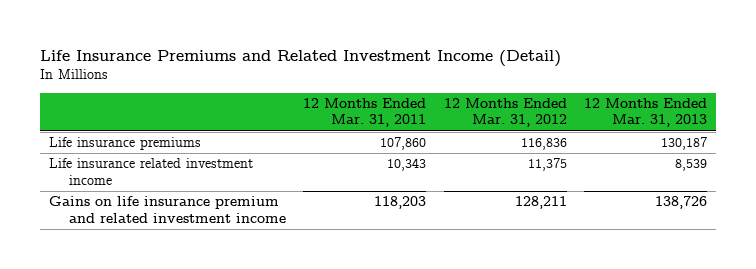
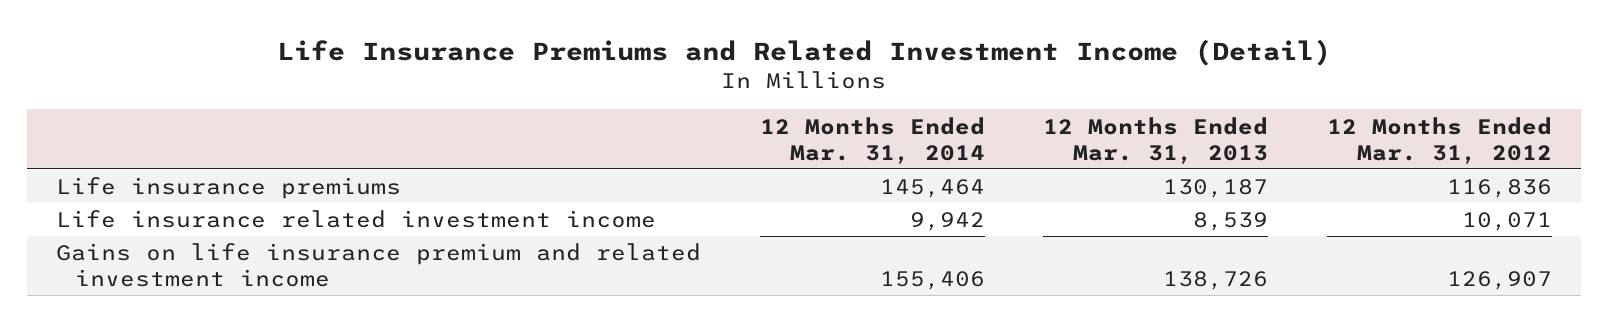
[303,97,427,128] 12 Months Ended Mar. 31, 2011 -> none
none -> [759,116,985,164] 12 Months Ended Mar. 31, 2014
[527,158,567,172] 11,375 -> [1462,212,1553,232] 10,071
[514,196,567,210] 128,211 -> [1447,271,1553,291] 126,907

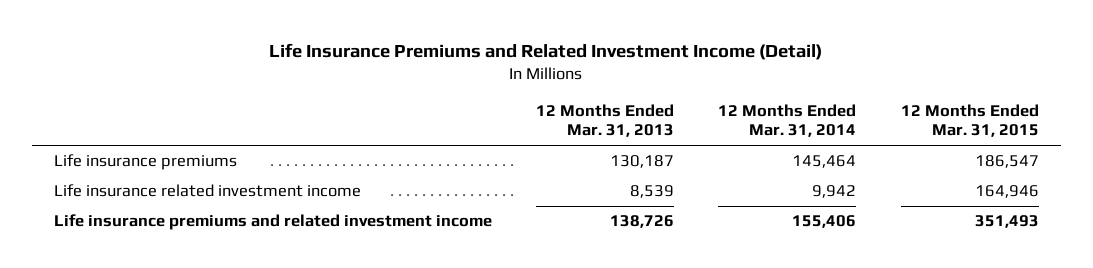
[1327,116,1553,164] 12 Months Ended Mar. 31, 2012 -> none
none -> [900,104,1039,138] 12 Months Ended Mar. 31, 2015
[56,243,702,288] Gains on life insurance premium and related investment income -> [54,214,493,231] Life insurance premiums and related investment income

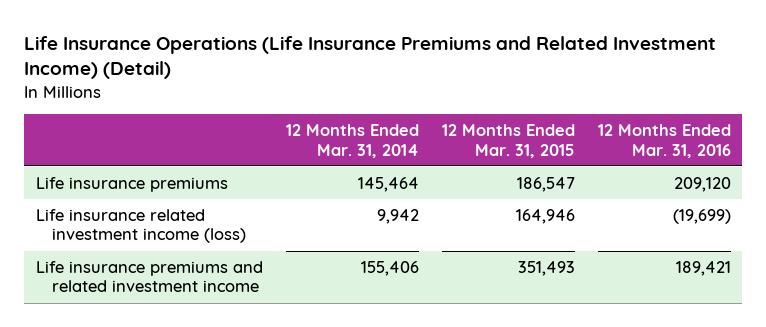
[269,43,823,61] Life Insurance Premiums and Related Investment Income (Detail) -> [24,35,717,80] Life Insurance Operations (Life Insurance Premiums and Related Investment Income) (Detail)
[536,104,675,138] 12 Months Ended Mar. 31, 2013 -> none
none -> [597,124,731,158] 12 Months Ended Mar. 31, 2016
[54,184,362,198] Life insurance related investment income -> [35,209,247,244] Life insurance related investment income (loss)

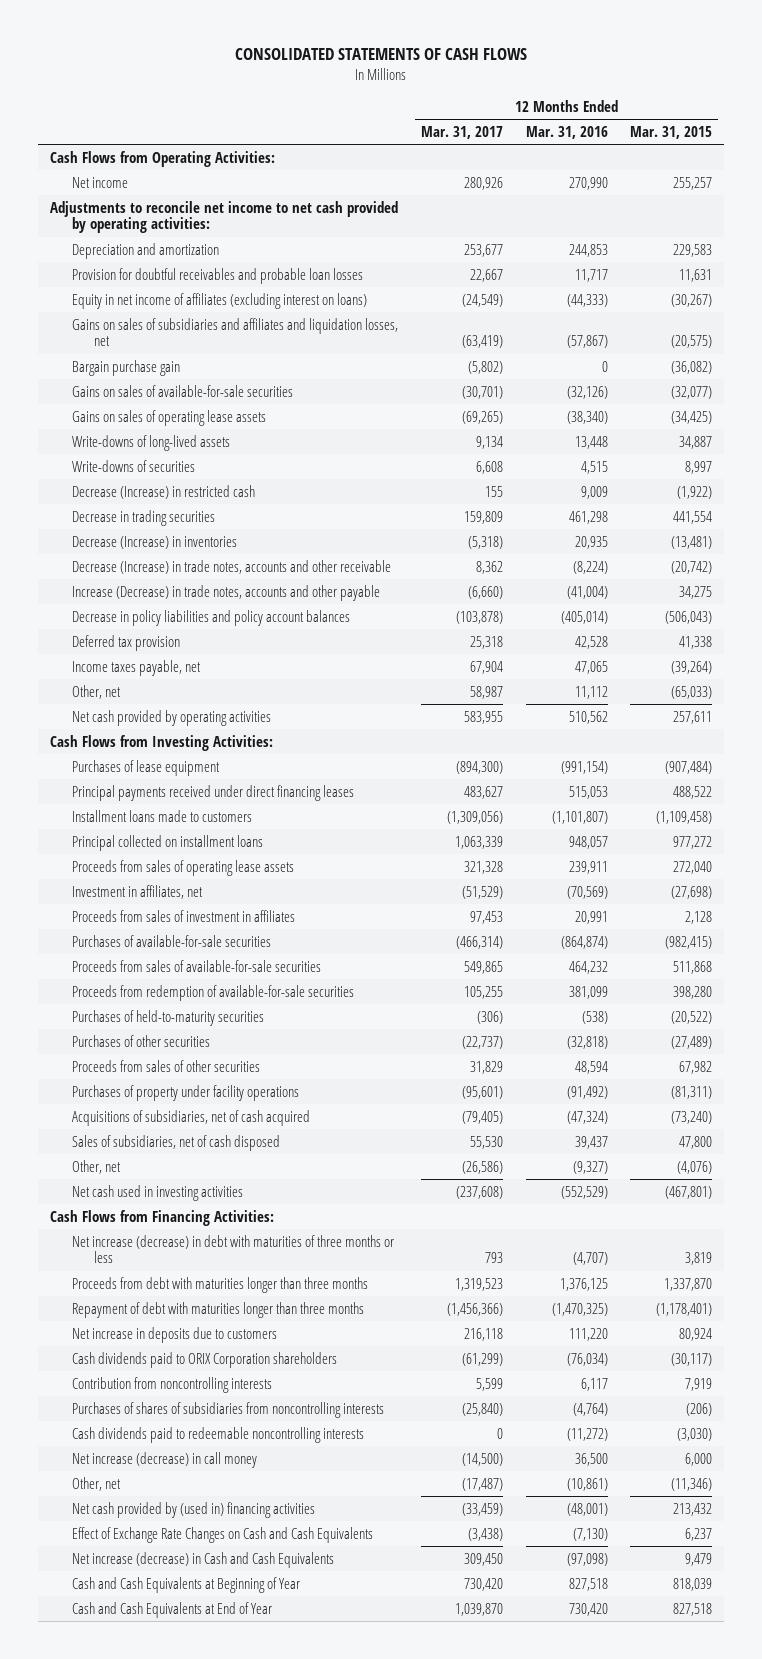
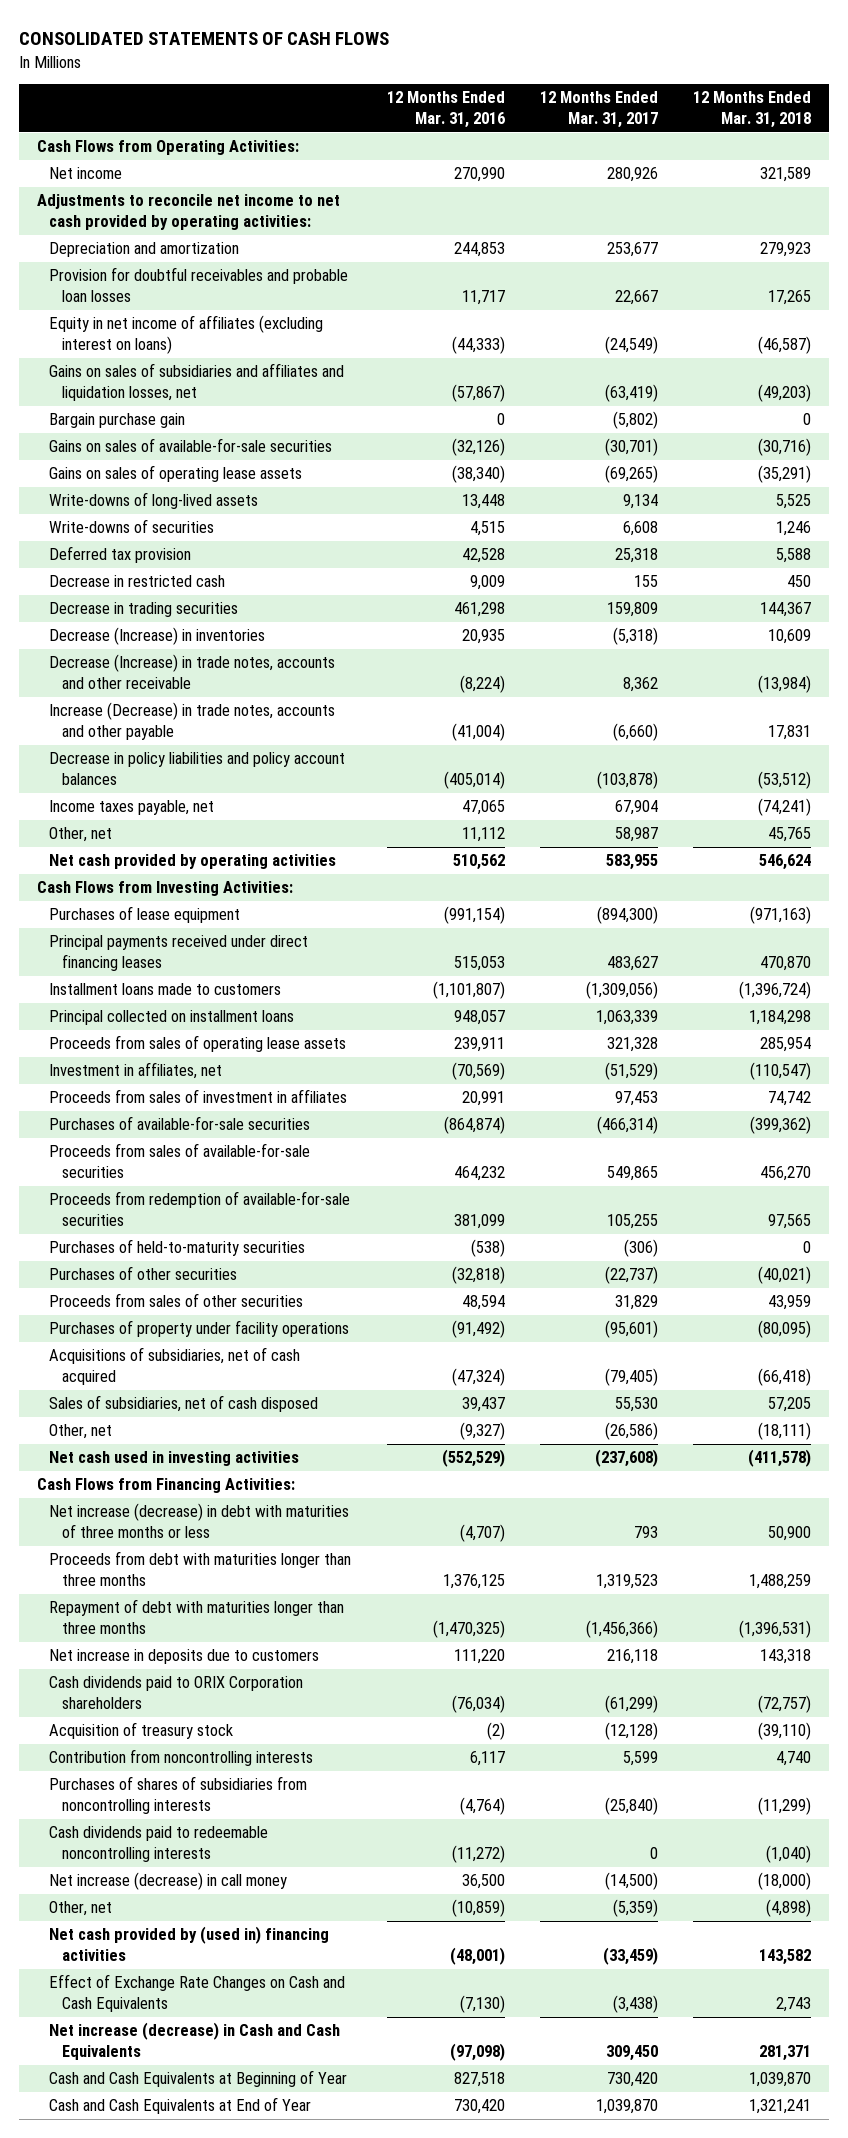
[630,125,713,139] Mar. 31, 2015 -> none
none -> [693,91,812,129] 12 Months Ended Mar. 31, 2018
[71,634,180,651] Deferred tax provision -> [49,546,192,564] Deferred tax provision
[71,484,255,499] Decrease (Increase) in restricted cash -> [49,575,226,588] Decrease in restricted cash
none -> [49,1722,234,1740] Acquisition of treasury stock
[461,1477,503,1491] (17,487) -> [612,1899,658,1918] (5,359)
[566,1477,608,1491] (10,861) -> [451,1899,505,1918] (10,859)

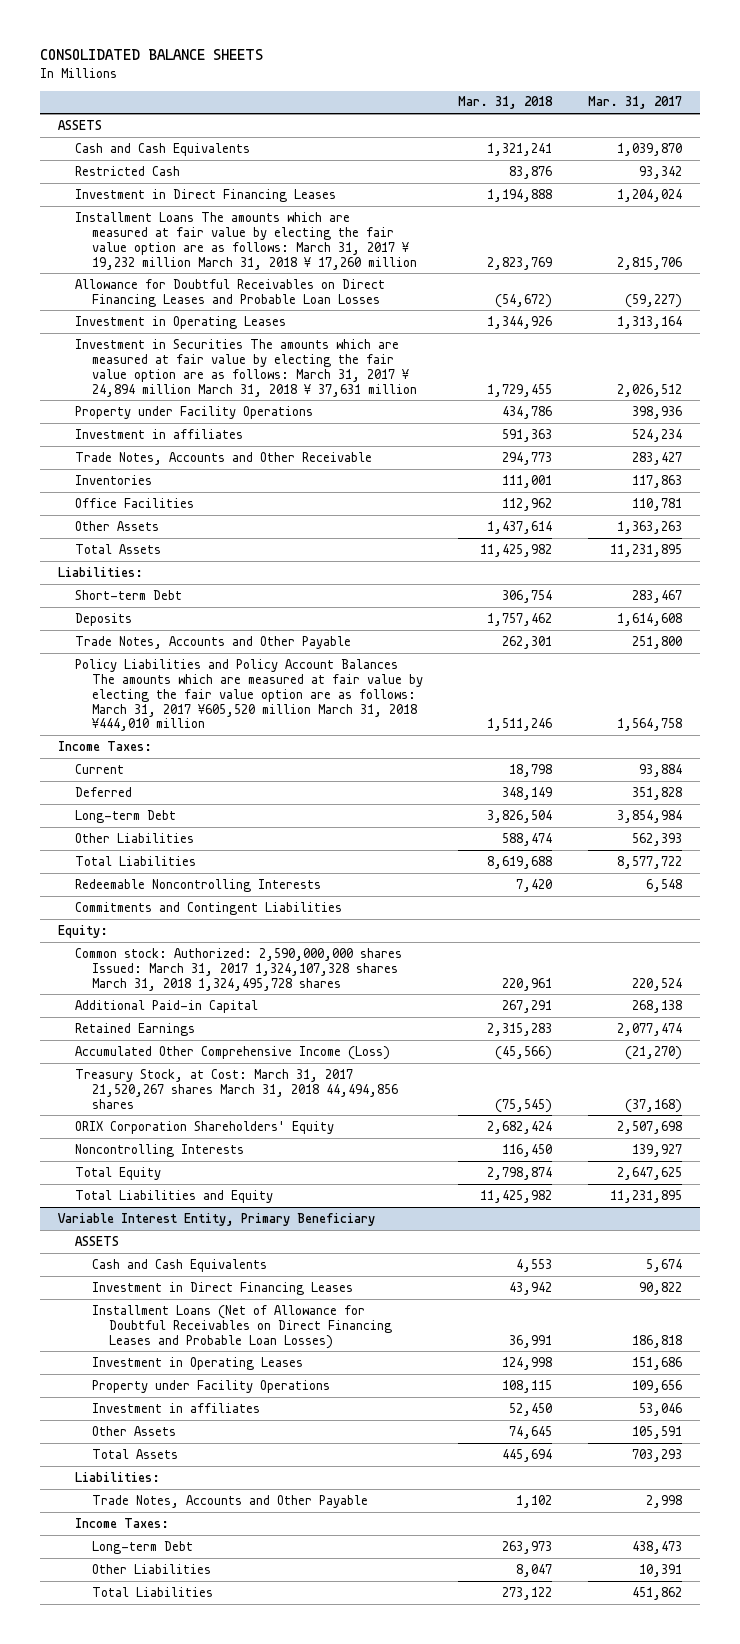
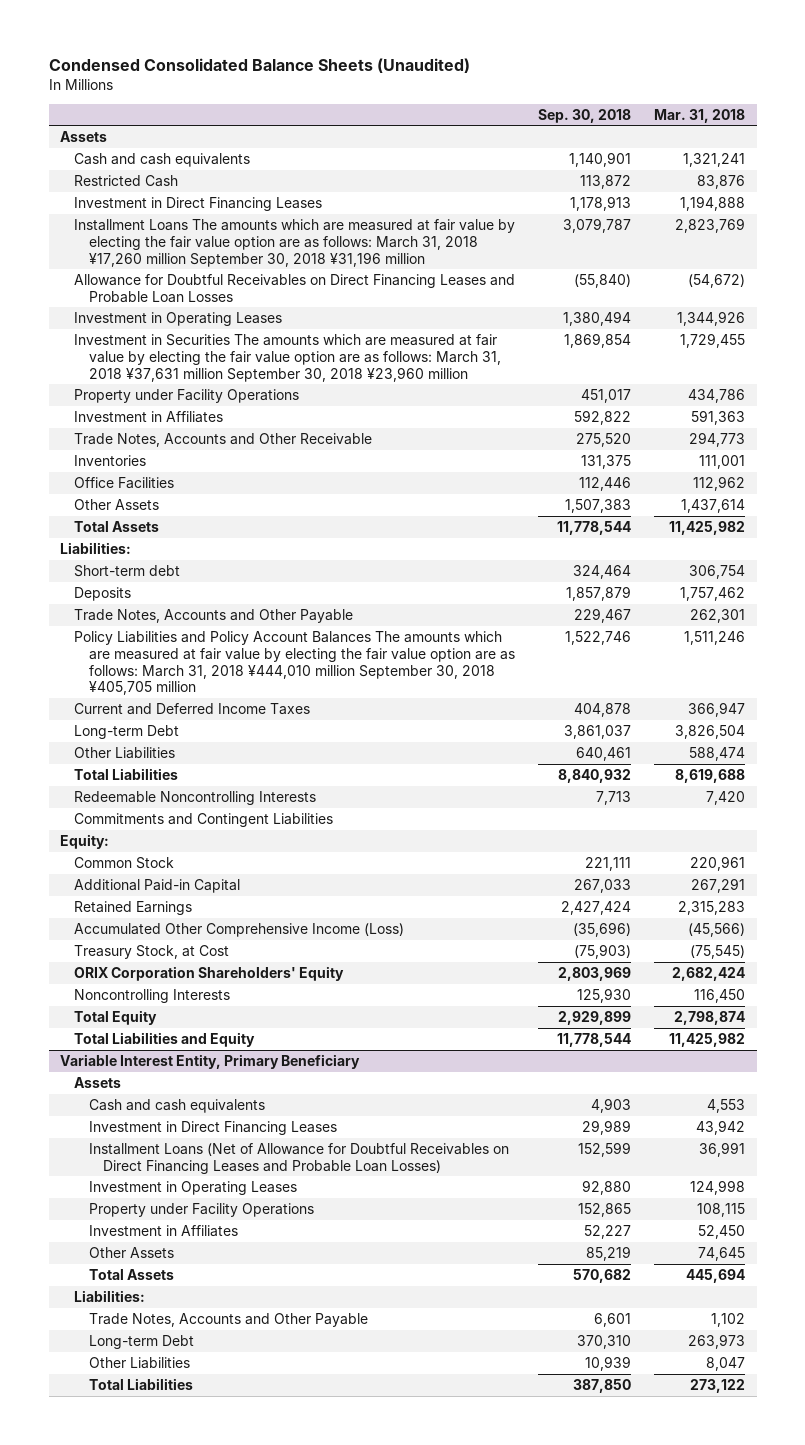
[40,49,264,61] CONSOLIDATED BALANCE SHEETS -> [48,57,470,73] Condensed Consolidated Balance Sheets (Unaudited)
[587,96,682,110] Mar. 31, 2017 -> none
none -> [538,108,632,123] Sep. 30, 2018
[57,119,102,130] ASSETS -> [60,130,108,142] Assets
[74,142,250,156] Cash and Cash Equivalents -> [74,152,251,167] Cash and cash equivalents
[74,211,417,270] Installment Loans The amounts which are measured at fair value by electing the fair value option are as follows: March 31, 2017 ¥ 19,232 million March 31, 2018 ¥ 17,260 million -> [74,218,516,267] Installment Loans The amounts which are measured at fair value by electing the fair value option are as follows: March 31, 2018 ¥17,260 million September 30, 2018 ¥31,196 million
[74,338,417,397] Investment in Securities The amounts which are measured at fair value by electing the fair value option are as follows: March 31, 2017 ¥ 24,894 million March 31, 2018 ¥ 37,631 million -> [74,333,501,382] Investment in Securities The amounts which are measured at fair value by electing the fair value option are as follows: March 31, 2018 ¥37,631 million September 30, 2018 ¥23,960 million
[74,428,243,439] Investment in affiliates -> [74,410,224,423] Investment in Affiliates
[74,589,182,600] Short-term Debt -> [74,564,181,577] Short-term debt
[57,740,152,751] Income Taxes: -> none
[74,763,124,774] Current -> none
[74,658,423,732] Policy Liabilities and Policy Account Balances The amounts which are measured at fair value by electing the fair value option are as follows: March 31, 2017 ¥605,520 million March 31, 2018 ¥444,010 million -> [74,630,515,696] Policy Liabilities and Policy Account Balances The amounts which are measured at fair value by electing the fair value option are as follows: March 31, 2018 ¥444,010 million September 30, 2018 ¥405,705 million
[74,786,132,797] Deferred -> [74,702,311,715] Current and Deferred Income Taxes
[502,786,553,800] 348,149 -> [688,701,746,717] 366,947
[74,947,402,991] Common stock: Authorized: 2,590,000,000 shares Issued: March 31, 2017 1,324,107,328 shares March 31, 2018 1,324,495,728 shares -> [74,856,175,869] Common Stock
[74,1068,398,1109] Treasury Stock, at Cost: March 31, 2017 21,520,267 shares March 31, 2018 44,494,856 shares -> [74,944,230,959] Treasury Stock, at Cost
[74,1235,119,1246] ASSETS -> [74,1076,122,1088] Assets
[91,1258,267,1272] Cash and Cash Equivalents -> [88,1098,265,1113] Cash and cash equivalents
[91,1402,260,1413] Investment in affiliates -> [88,1224,238,1237] Investment in Affiliates
[74,1517,169,1528] Income Taxes: -> none

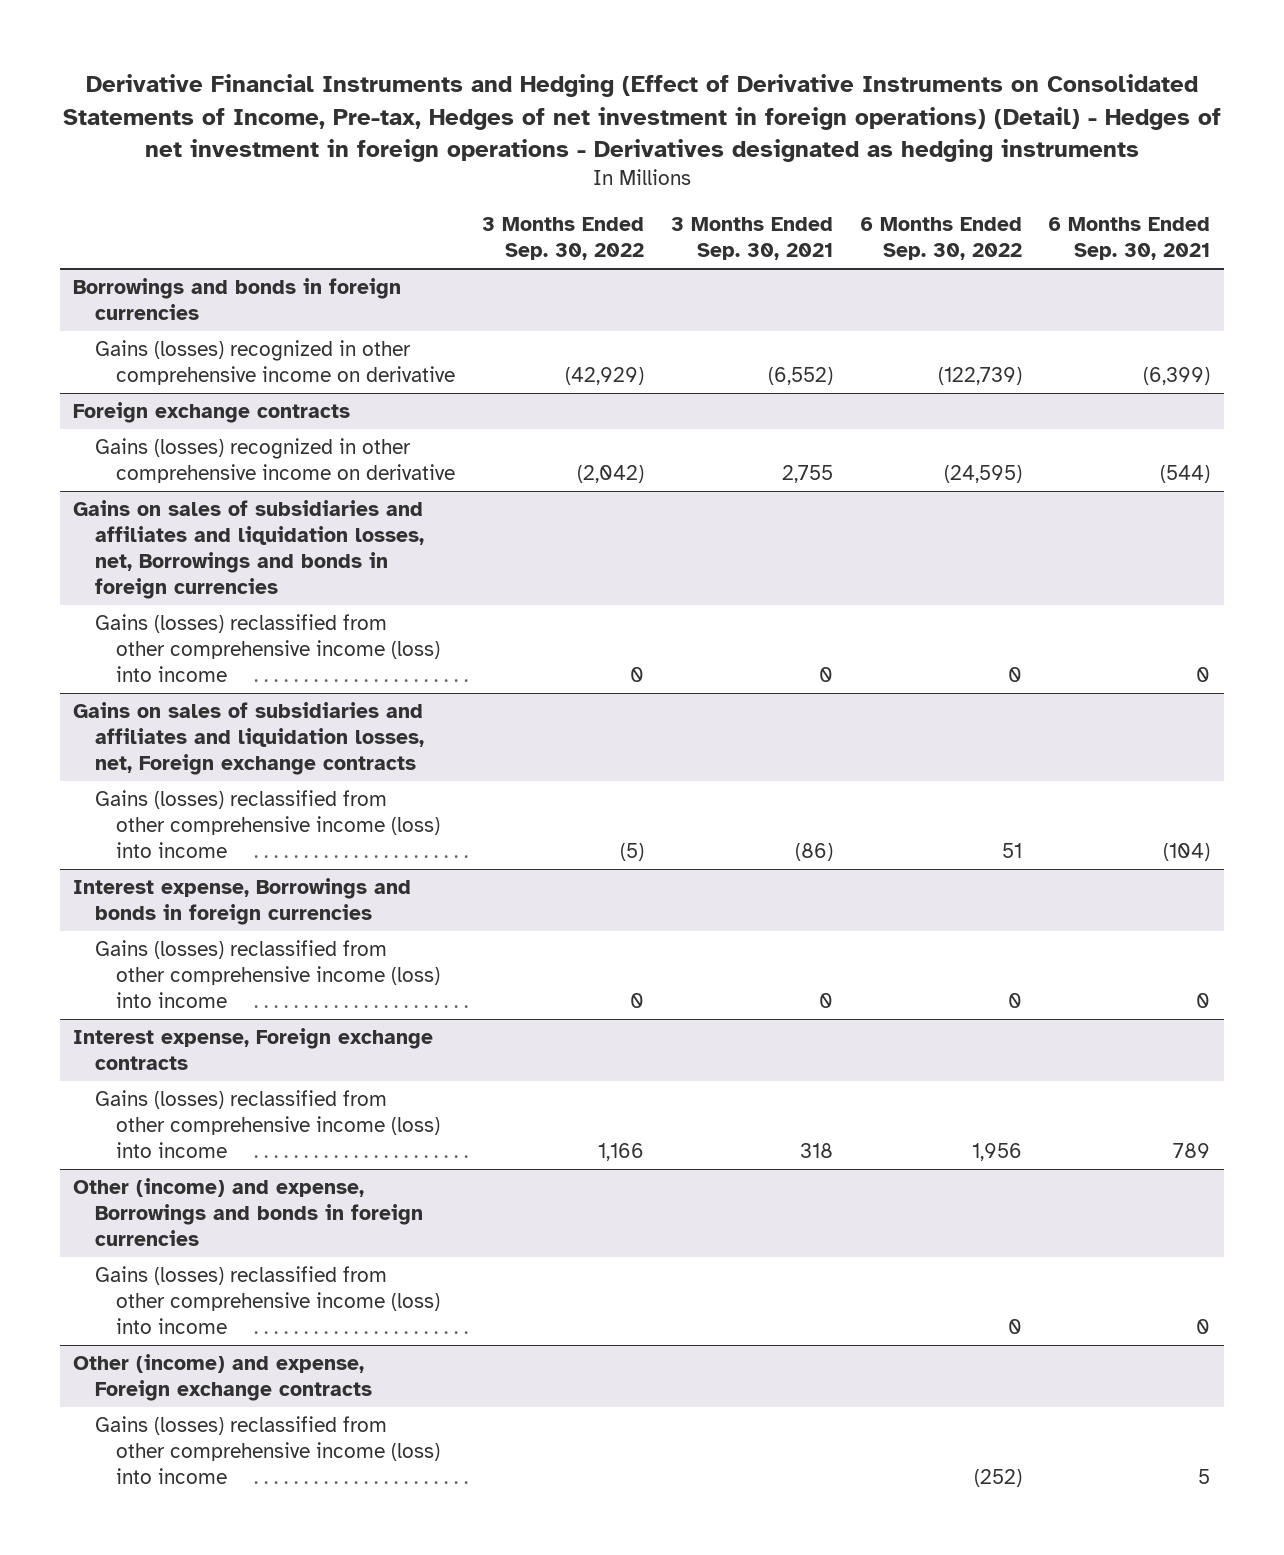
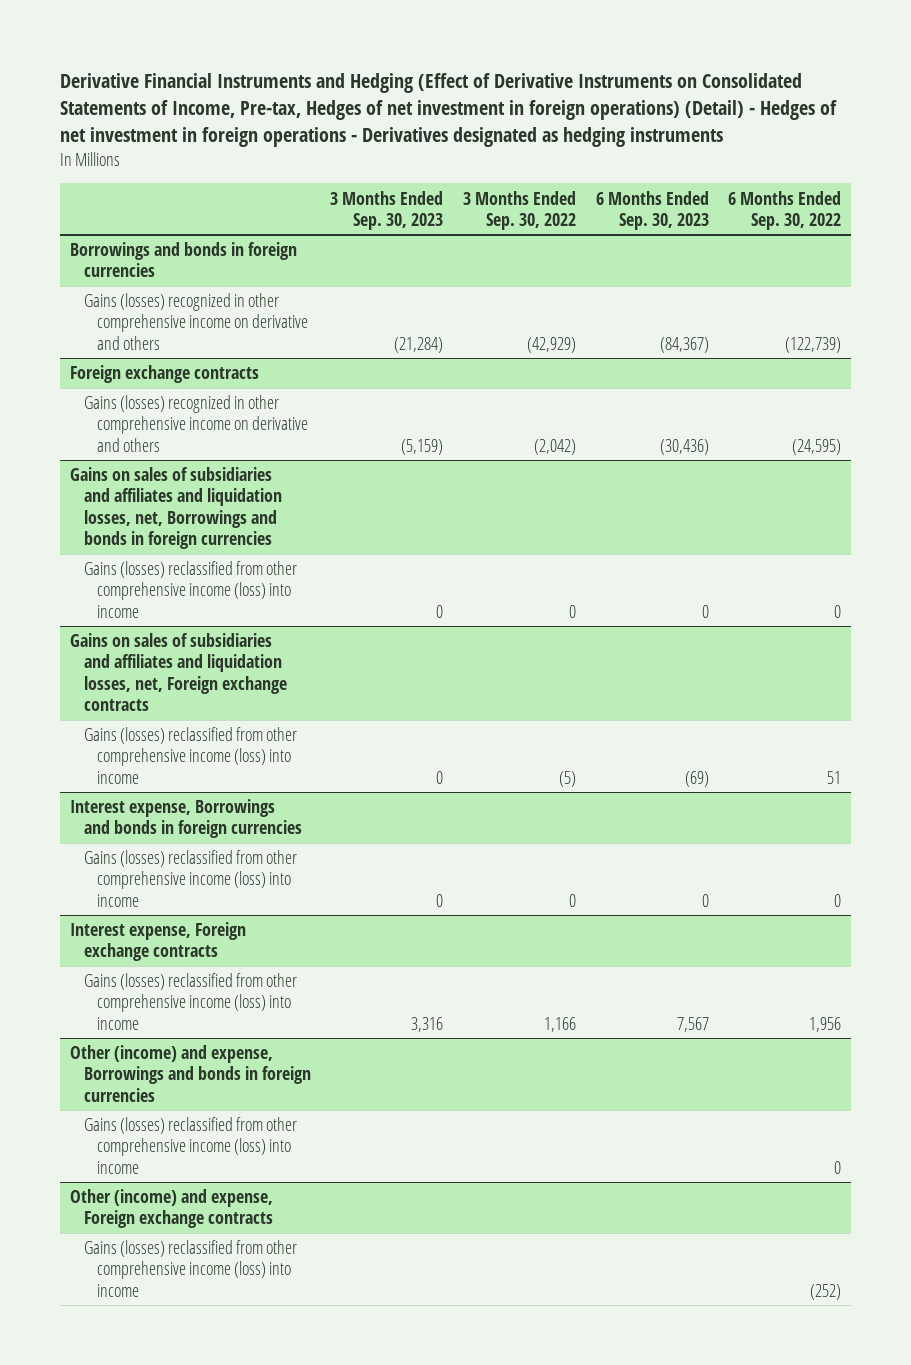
[670,217,833,261] 3 Months Ended Sep. 30, 2021 -> none
[1048,217,1211,261] 6 Months Ended Sep. 30, 2021 -> none
none -> [330,190,444,230] 3 Months Ended Sep. 30, 2023
none -> [595,190,709,230] 6 Months Ended Sep. 30, 2023
[94,340,455,386] Gains (losses) recognized in other comprehensive income on derivative -> [83,293,309,350] Gains (losses) recognized in other comprehensive income on derivative and others
[94,438,455,484] Gains (losses) recognized in other comprehensive income on derivative -> [83,395,309,452] Gains (losses) recognized in other comprehensive income on derivative and others

